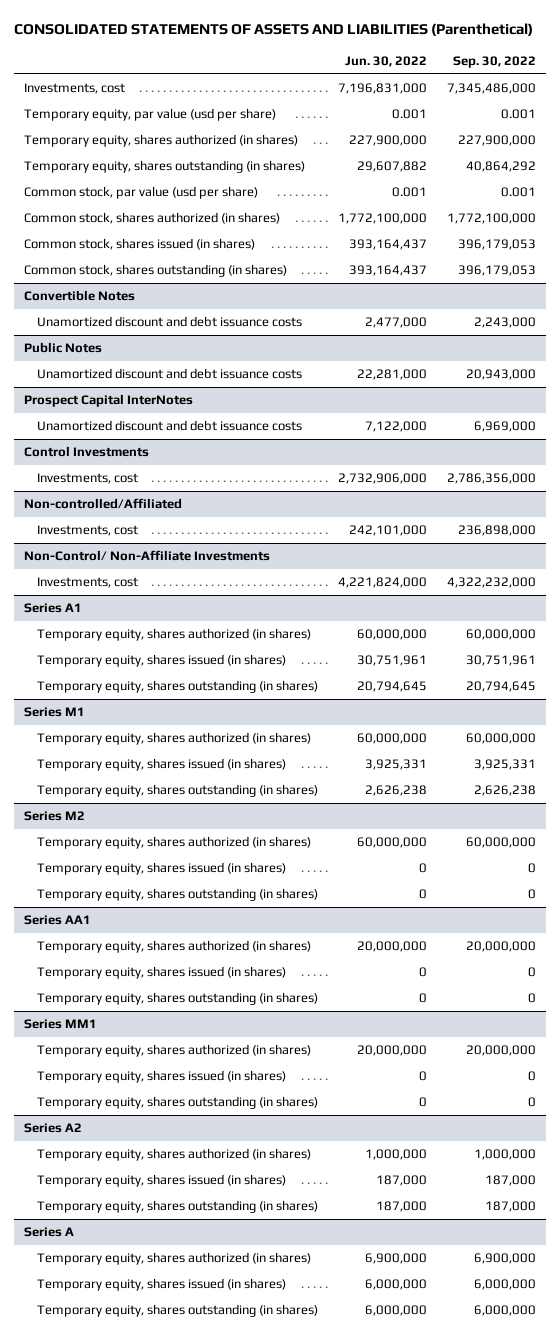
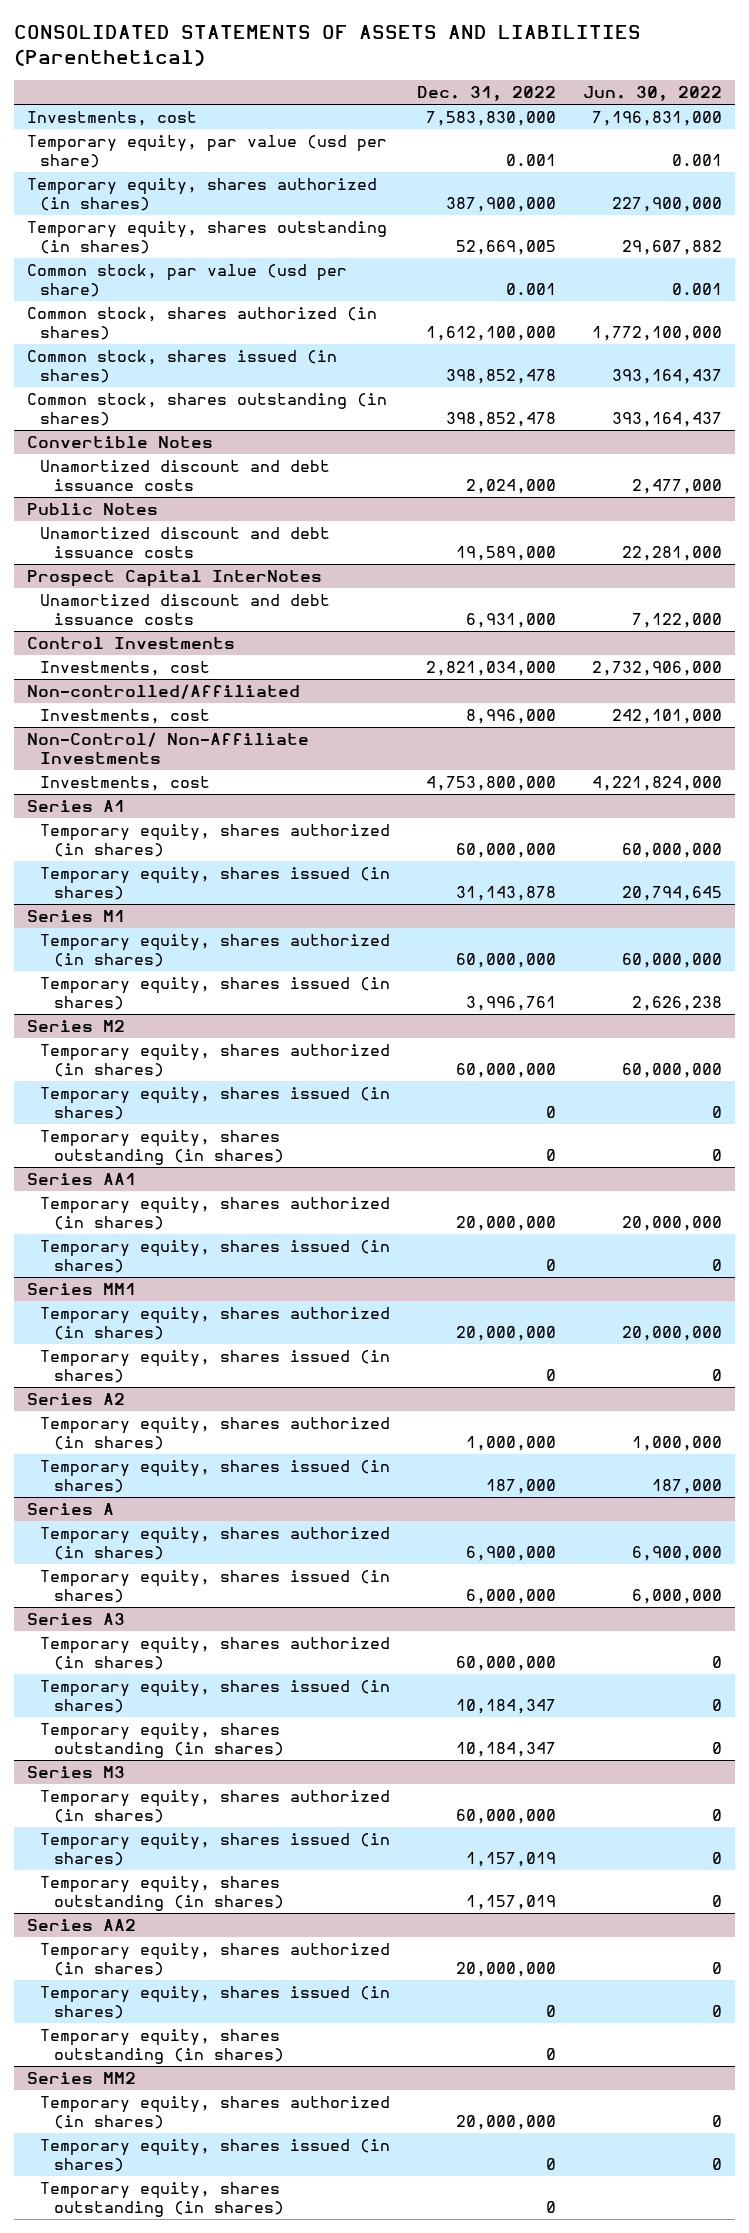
[452,55,536,68] Sep. 30, 2022 -> none
none -> [417,85,557,101] Dec. 31, 2022
[36,680,318,694] Temporary equity, shares outstanding (in shares) -> none
[356,655,427,667] 30,751,961 -> [621,886,722,902] 20,794,645
[36,784,318,798] Temporary equity, shares outstanding (in shares) -> none
[364,759,427,771] 3,925,331 -> [631,996,722,1012] 2,626,238
[36,992,318,1006] Temporary equity, shares outstanding (in shares) -> none
[36,1096,318,1110] Temporary equity, shares outstanding (in shares) -> none
[36,1200,318,1214] Temporary equity, shares outstanding (in shares) -> none
none -> [27,1613,126,1626] Series A3
none -> [40,1637,391,1671] Temporary equity, shares authorized (in shares)
none -> [40,1680,391,1714] Temporary equity, shares issued (in shares)
[364,1305,427,1317] 6,000,000 -> [711,1742,722,1755] 0
none -> [27,1766,126,1779] Series M3
none -> [40,1790,391,1824] Temporary equity, shares authorized (in shares)
none -> [40,1833,391,1867] Temporary equity, shares issued (in shares)
none -> [40,1876,284,1912] Temporary equity, shares outstanding (in shares)
none -> [27,1919,137,1932] Series AA2
none -> [40,1943,391,1977] Temporary equity, shares authorized (in shares)
none -> [40,1986,391,2020] Temporary equity, shares issued (in shares)
none -> [40,2029,284,2065] Temporary equity, shares outstanding (in shares)
none -> [27,2072,137,2085] Series MM2
none -> [40,2096,391,2130] Temporary equity, shares authorized (in shares)
none -> [40,2139,391,2173] Temporary equity, shares issued (in shares)
none -> [40,2182,284,2218] Temporary equity, shares outstanding (in shares)

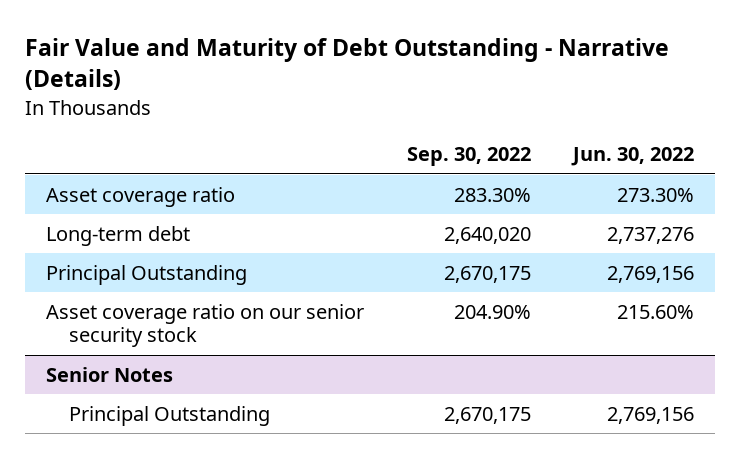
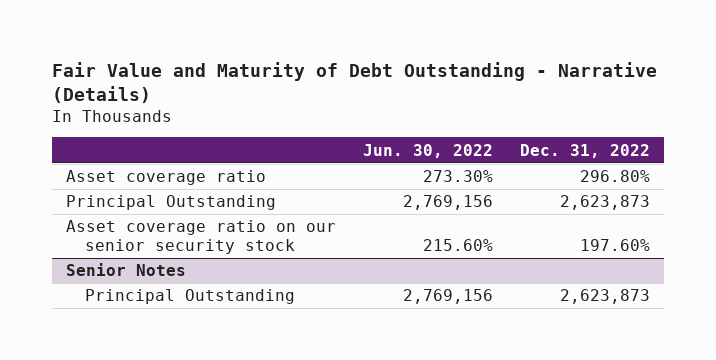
[406,147,531,167] Sep. 30, 2022 -> none
none -> [520,143,651,158] Dec. 31, 2022
[46,225,191,246] Long-term debt -> none

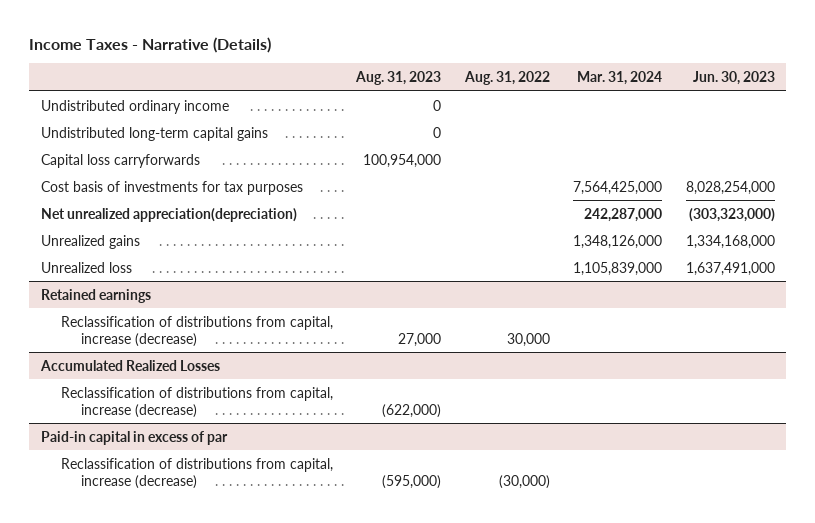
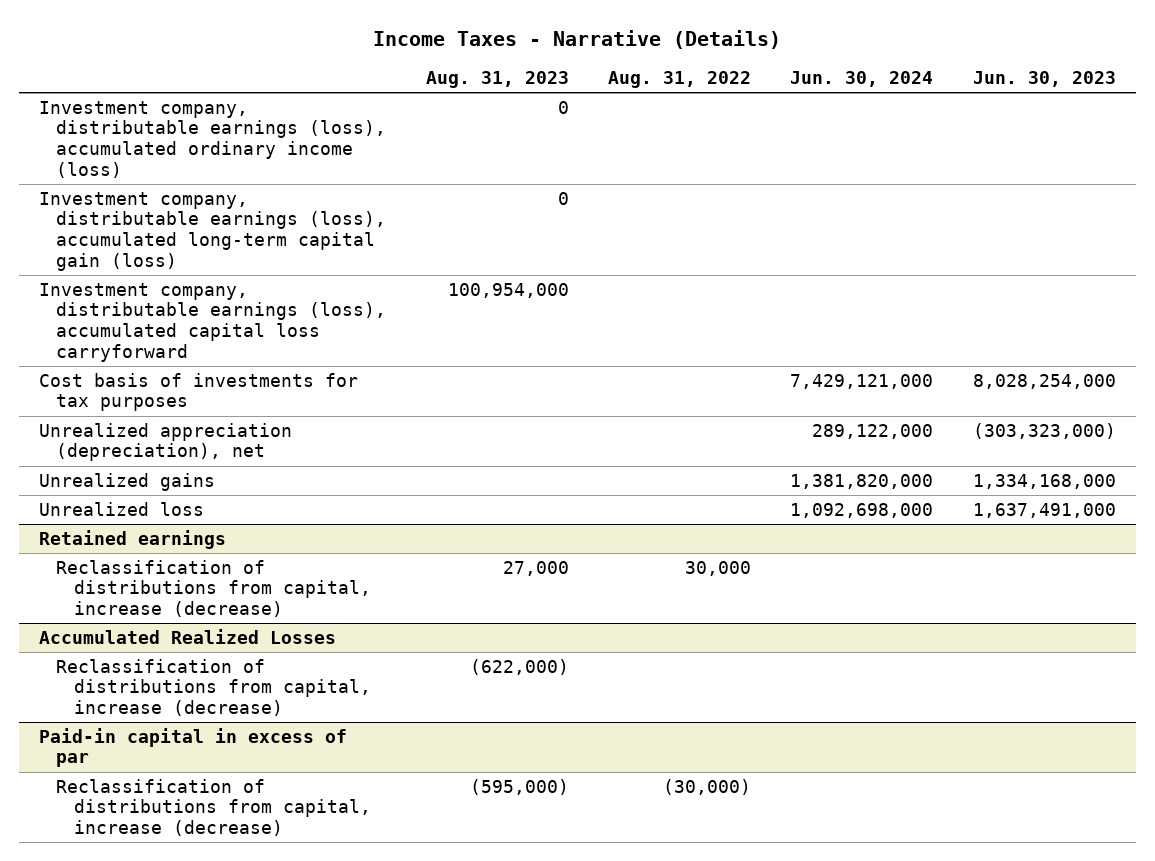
[577,70,663,85] Mar. 31, 2024 -> none
none -> [790,70,934,87] Jun. 30, 2024
[40,99,229,114] Undistributed ordinary income -> [38,100,387,178] Investment company, distributable earnings (loss), accumulated ordinary income (loss)
[40,126,268,141] Undistributed long-term capital gains -> [38,191,387,271] Investment company, distributable earnings (loss), accumulated long-term capital gain (loss)
[40,153,200,168] Capital loss carryforwards -> [38,282,387,362] Investment company, distributable earnings (loss), accumulated capital loss carryforward
[40,207,297,222] Net unrealized appreciation(depreciation) -> [38,422,292,462] Unrealized appreciation (depreciation), net

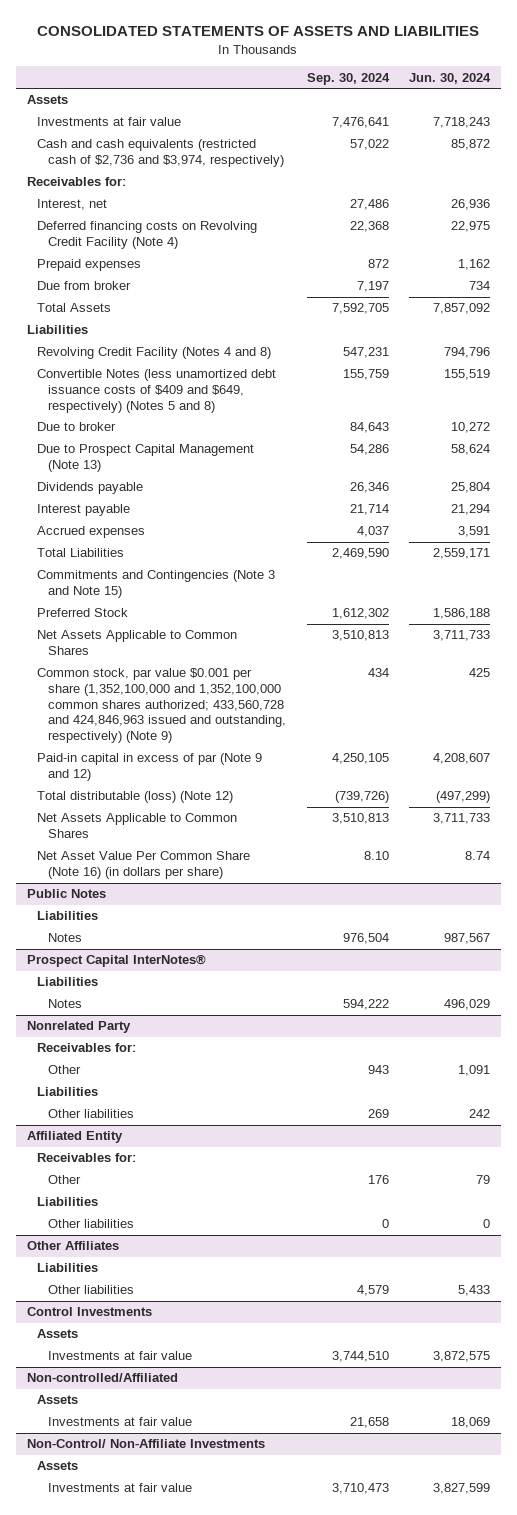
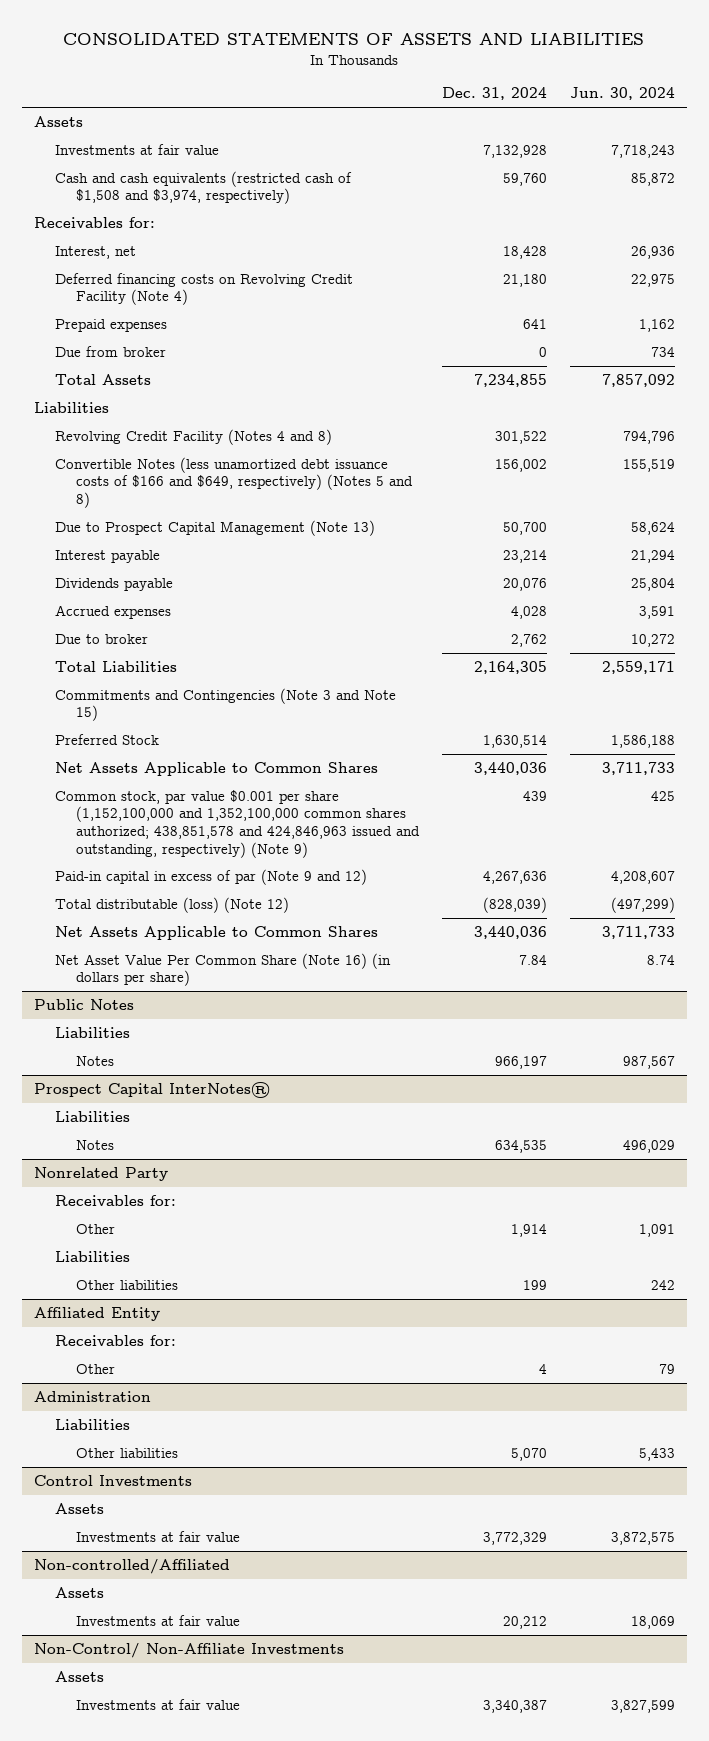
[306,72,390,85] Sep. 30, 2024 -> none
none -> [442,87,548,101] Dec. 31, 2024
[37,139,284,168] Cash and cash equivalents (restricted cash of $2,736 and $3,974, respectively) -> [54,170,352,205] Cash and cash equivalents (restricted cash of $1,508 and $3,974, respectively)
[37,369,277,413] Convertible Notes (less unamortized debt issuance costs of $409 and $649, respectively) (Notes 5 and 8) -> [54,456,413,509] Convertible Notes (less unamortized debt issuance costs of $166 and $649, respectively) (Notes 5 and 8)
[37,482,144,495] Dividends payable -> [54,577,173,591] Dividends payable
[37,422,117,432] Due to broker -> [54,633,148,644] Due to broker
[37,668,286,744] Common stock, par value $0.001 per share (1,352,100,000 and 1,352,100,000 common shares authorized; 433,560,728 and 424,846,963 issued and outstanding, respectively) (Note 9) -> [54,789,420,858] Common stock, par value $0.001 per share (1,152,100,000 and 1,352,100,000 common shares authorized; 438,851,578 and 424,846,963 issued and outstanding, respectively) (Note 9)
[37,1197,99,1207] Liabilities -> none
[47,1219,134,1229] Other liabilities -> none
[26,1241,119,1251] Other Affiliates -> [33,1390,151,1402] Administration

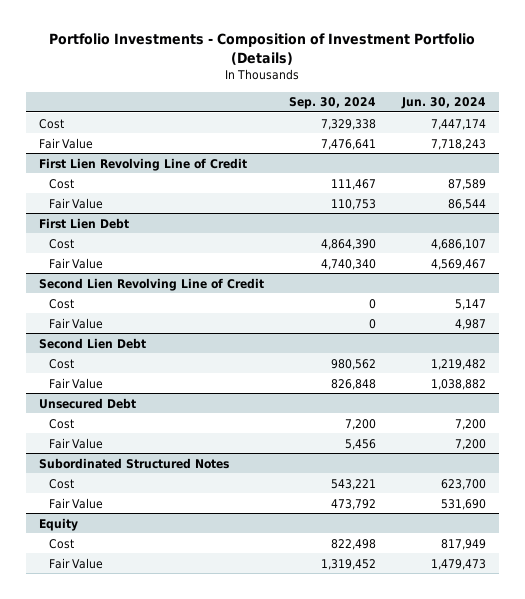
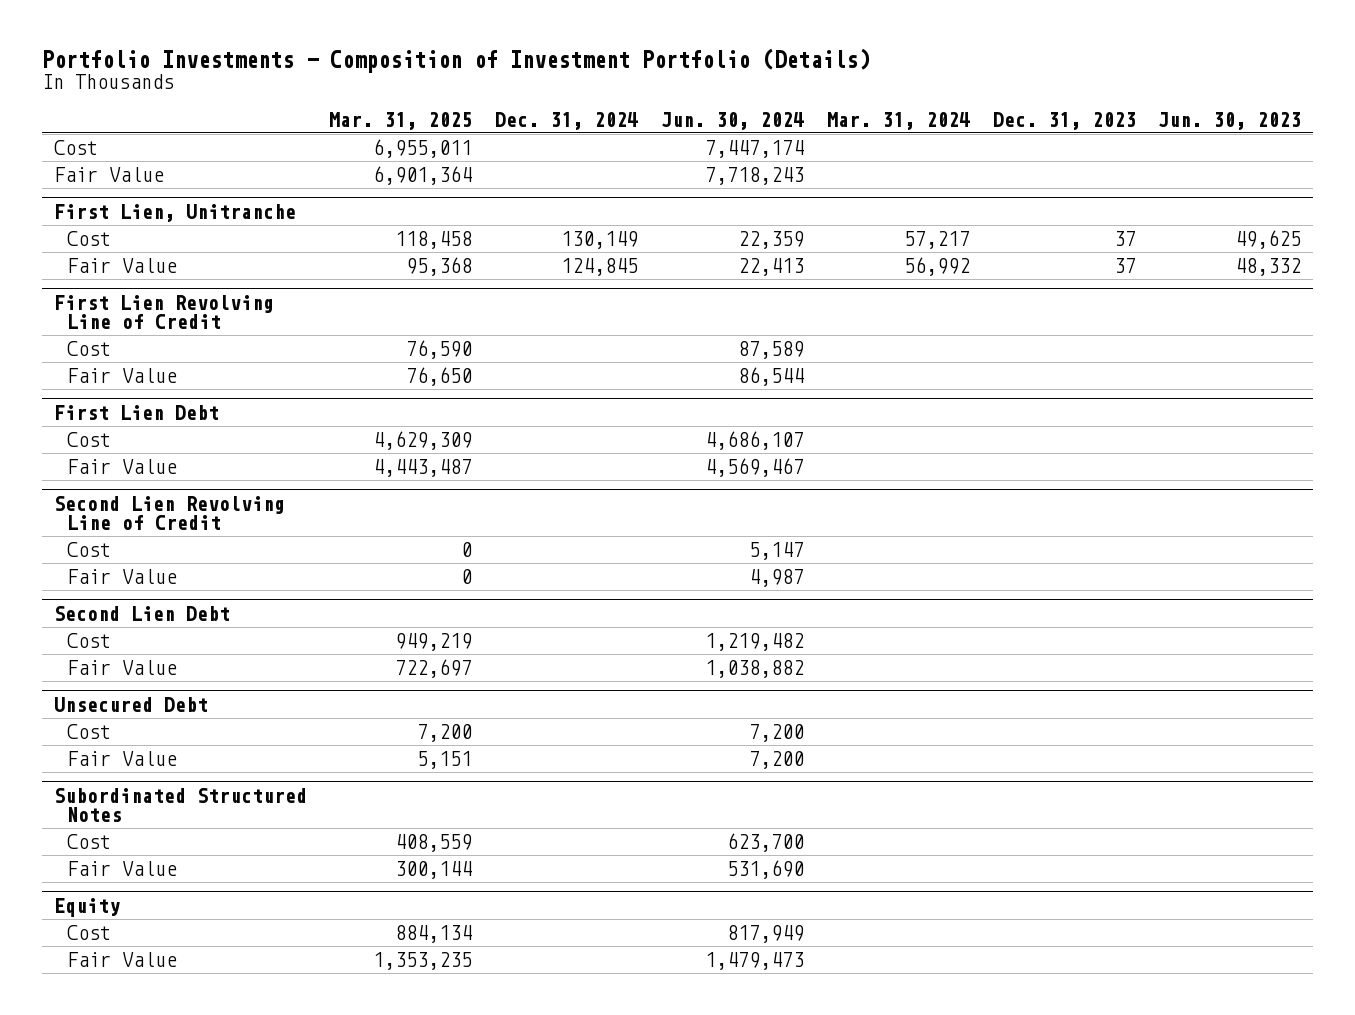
[289,97,377,110] Sep. 30, 2024 -> none
none -> [329,111,473,130] Mar. 31, 2025
none -> [495,111,639,130] Dec. 31, 2024
none -> [826,111,970,130] Mar. 31, 2024
none -> [992,111,1136,130] Dec. 31, 2023
none -> [1158,111,1302,130] Jun. 30, 2023
none -> [53,203,296,222] First Lien, Unitranche
none -> [66,231,111,247] Cost
none -> [66,258,177,274] Fair Value

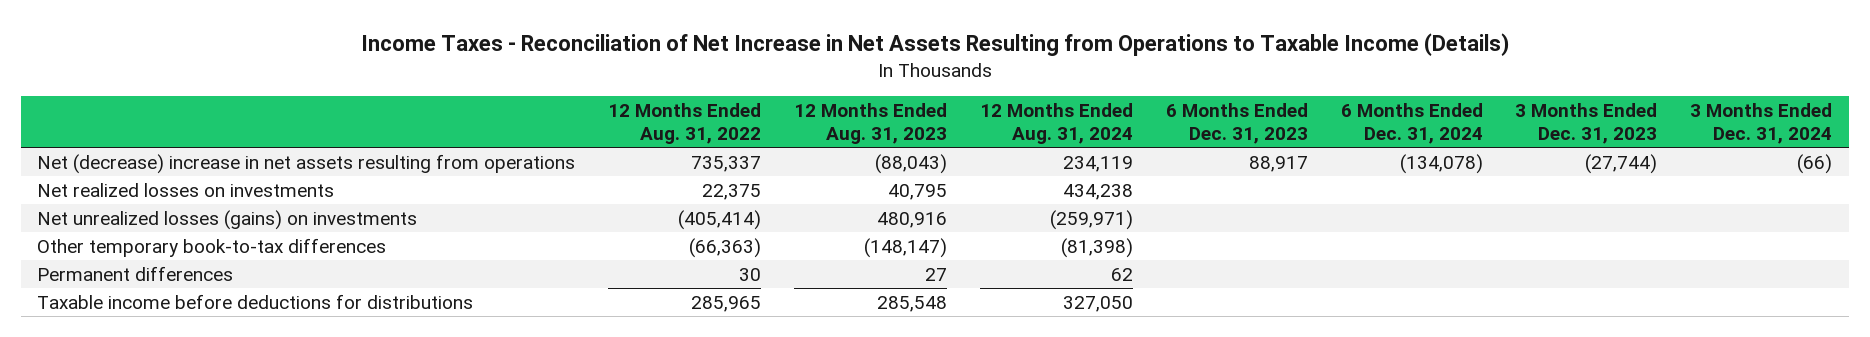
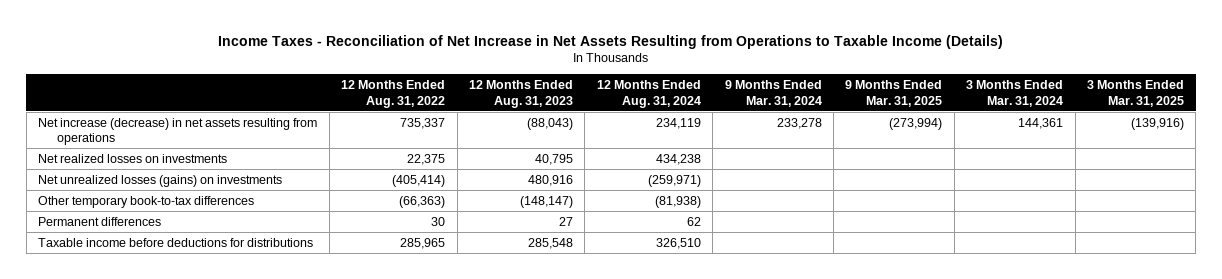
[1165,102,1308,144] 6 Months Ended Dec. 31, 2023 -> none
[1340,102,1483,144] 6 Months Ended Dec. 31, 2024 -> none
[1515,102,1658,144] 3 Months Ended Dec. 31, 2023 -> none
[1690,102,1833,144] 3 Months Ended Dec. 31, 2024 -> none
none -> [724,79,822,107] 9 Months Ended Mar. 31, 2024
none -> [845,79,943,107] 9 Months Ended Mar. 31, 2025
none -> [966,79,1064,107] 3 Months Ended Mar. 31, 2024
none -> [1087,79,1185,107] 3 Months Ended Mar. 31, 2025
[37,153,576,174] Net (decrease) increase in net assets resulting from operations -> [38,117,318,146] Net increase (decrease) in net assets resulting from operations
[1060,237,1133,258] (81,398) -> [654,195,701,208] (81,938)
[1062,295,1133,312] 327,050 -> [655,237,701,249] 326,510

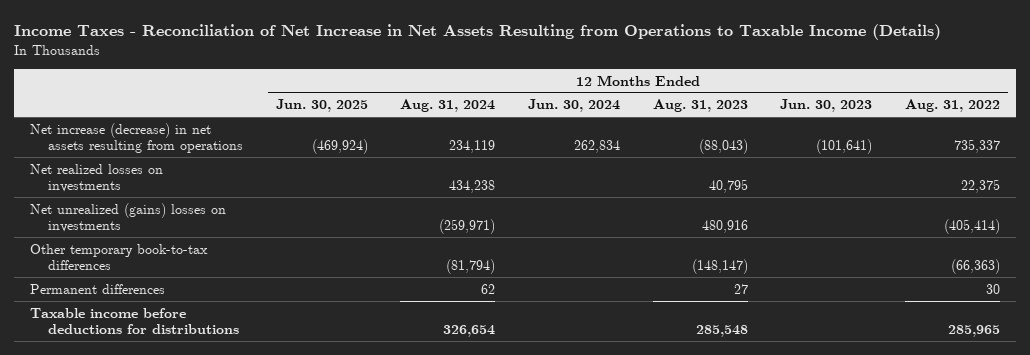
[724,79,822,107] 9 Months Ended Mar. 31, 2024 -> none
[845,79,943,107] 9 Months Ended Mar. 31, 2025 -> none
[966,79,1064,107] 3 Months Ended Mar. 31, 2024 -> none
[1087,79,1185,107] 3 Months Ended Mar. 31, 2025 -> none
none -> [275,99,368,113] Jun. 30, 2025
none -> [527,99,620,113] Jun. 30, 2024
none -> [780,99,873,113] Jun. 30, 2023
[38,174,283,187] Net unrealized losses (gains) on investments -> [30,202,227,233] Net unrealized (gains) losses on investments
[654,195,701,208] (81,938) -> [446,259,496,275] (81,794)
[655,237,701,249] 326,510 -> [443,325,496,338] 326,654

